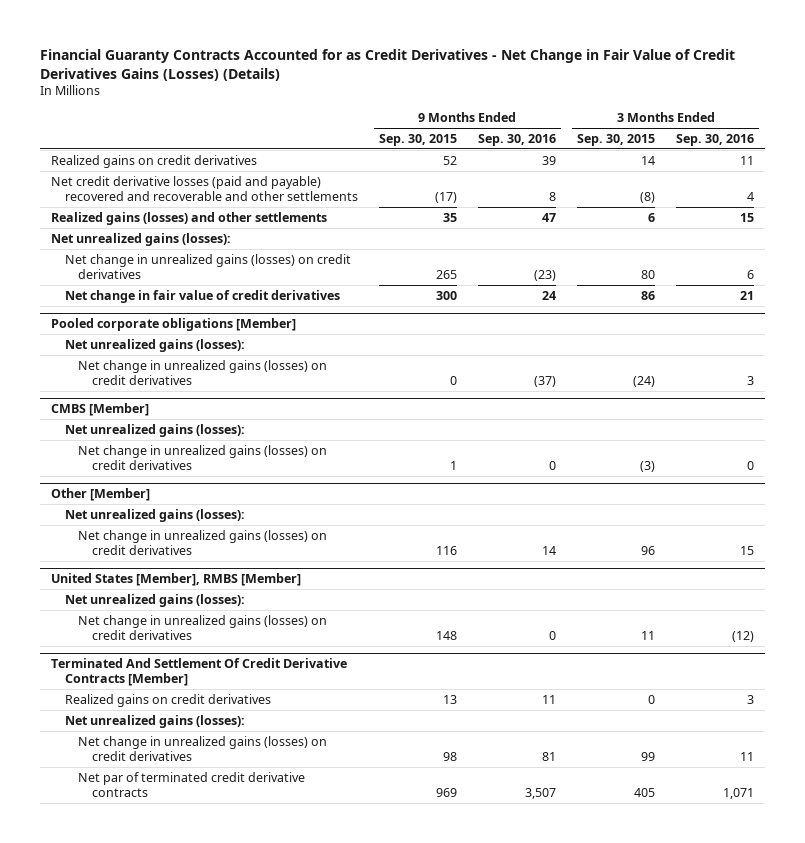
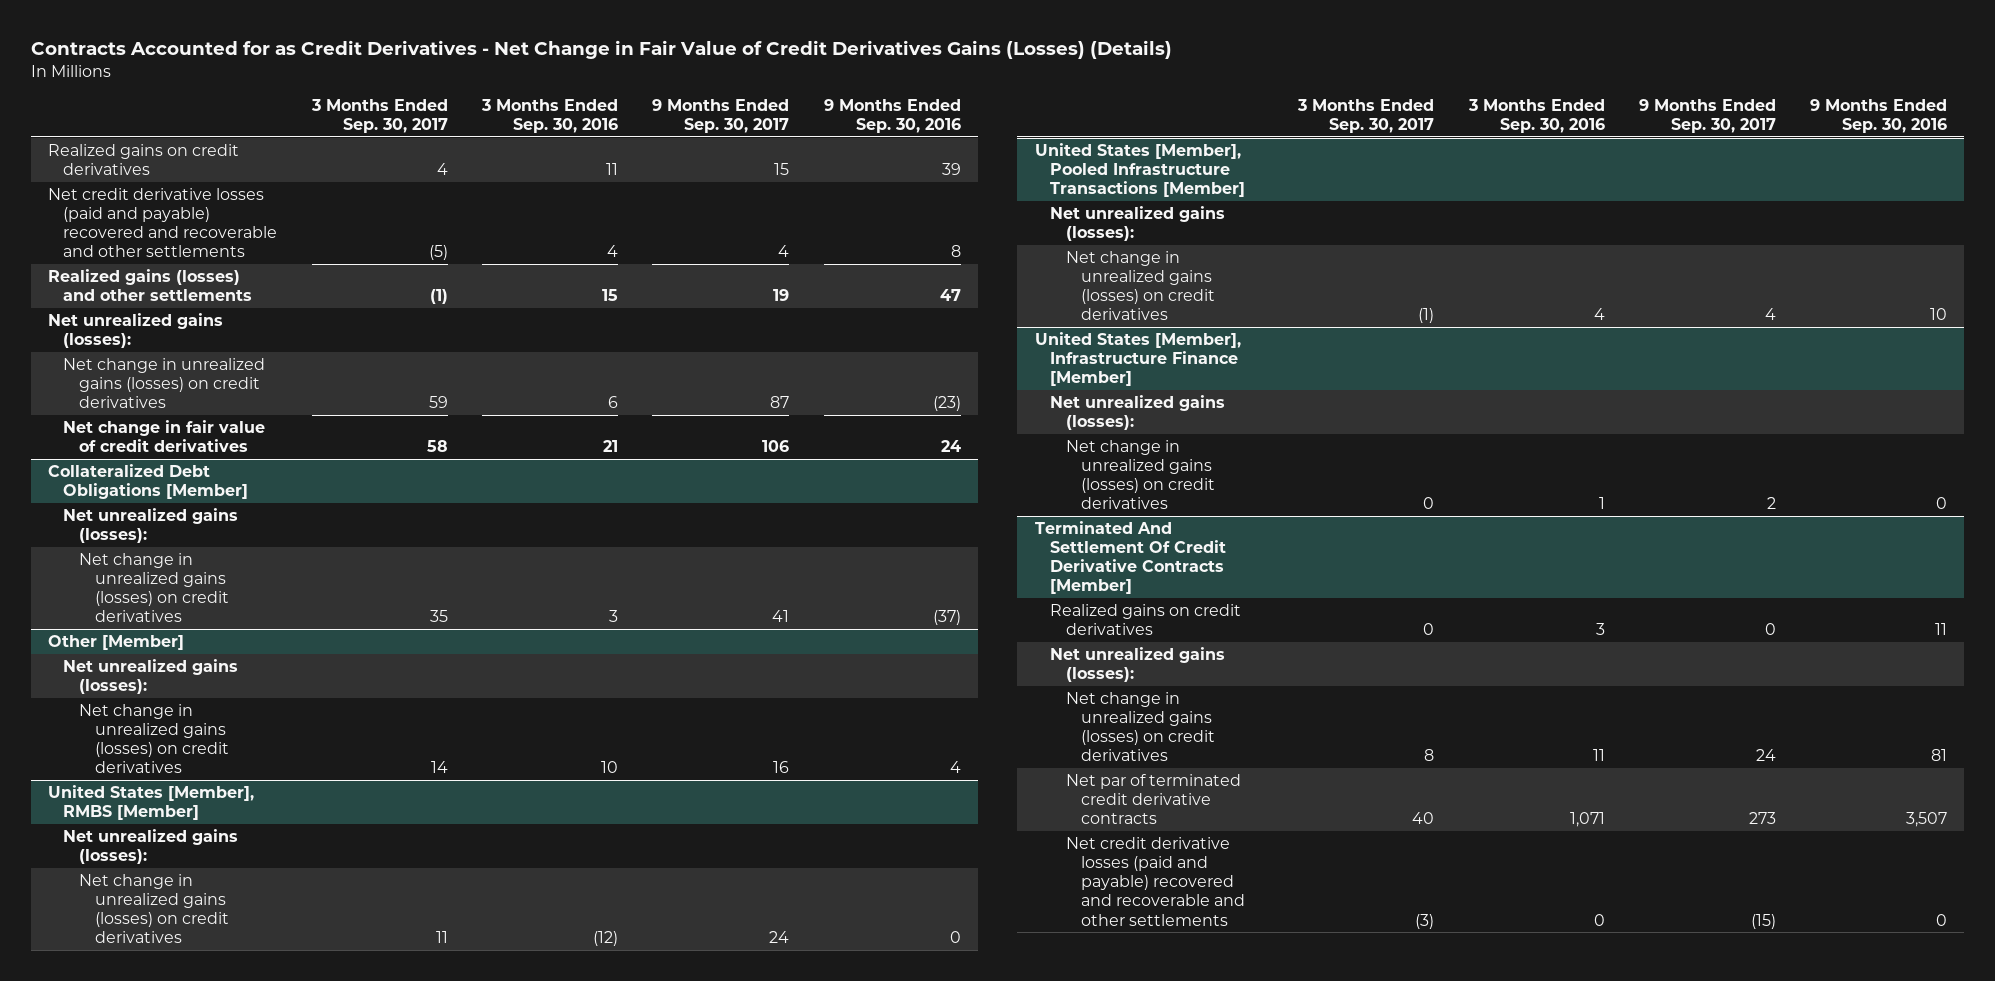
[40,48,736,81] Financial Guaranty Contracts Accounted for as Credit Derivatives - Net Change in Fair Value of Credit Derivatives Gains (Losses) (Details) -> [30,40,1172,60] Contracts Accounted for as Credit Derivatives - Net Change in Fair Value of Credit Derivatives Gains (Losses) (Details)
[378,133,457,146] Sep. 30, 2015 -> none
[577,133,656,146] Sep. 30, 2015 -> none
none -> [310,98,448,133] 3 Months Ended Sep. 30, 2017
none -> [652,98,790,133] 9 Months Ended Sep. 30, 2017
[51,318,297,332] Pooled corporate obligations [Member] -> [47,464,249,500] Collateralized Debt Obligations [Member]
[51,403,150,417] CMBS [Member] -> none
[64,423,245,437] Net unrealized gains (losses): -> none
[78,444,328,470] Net change in unrealized gains (losses) on credit derivatives -> none
[541,545,556,555] 14 -> [949,761,961,774] 4
[740,545,755,555] 15 -> [601,761,619,774] 10
none -> [1034,143,1246,198] United States [Member], Pooled Infrastructure Transactions [Member]
none -> [1050,206,1226,242] Net unrealized gains (losses):
none -> [1065,251,1216,321] Net change in unrealized gains (losses) on credit derivatives
none -> [1034,332,1241,387] United States [Member], Infrastructure Finance [Member]
none -> [1050,395,1226,431] Net unrealized gains (losses):
none -> [1065,440,1216,510] Net change in unrealized gains (losses) on credit derivatives
none -> [1065,837,1246,926] Net credit derivative losses (paid and payable) recovered and recoverable and other settlements

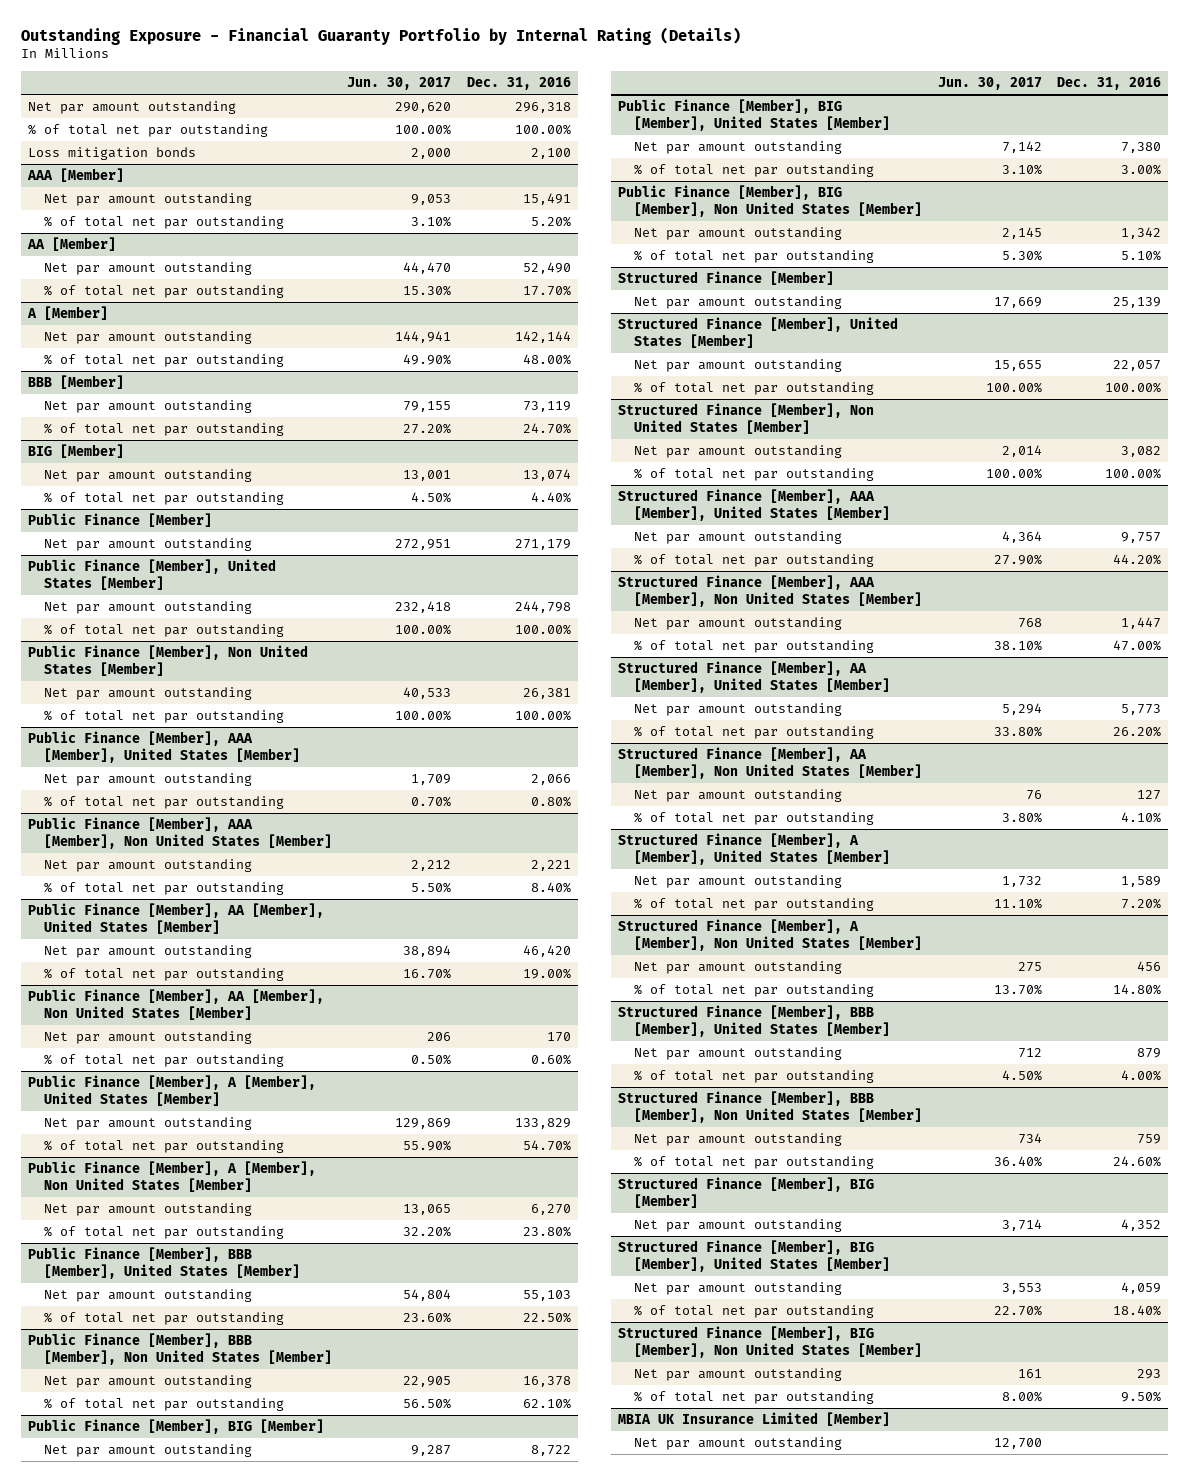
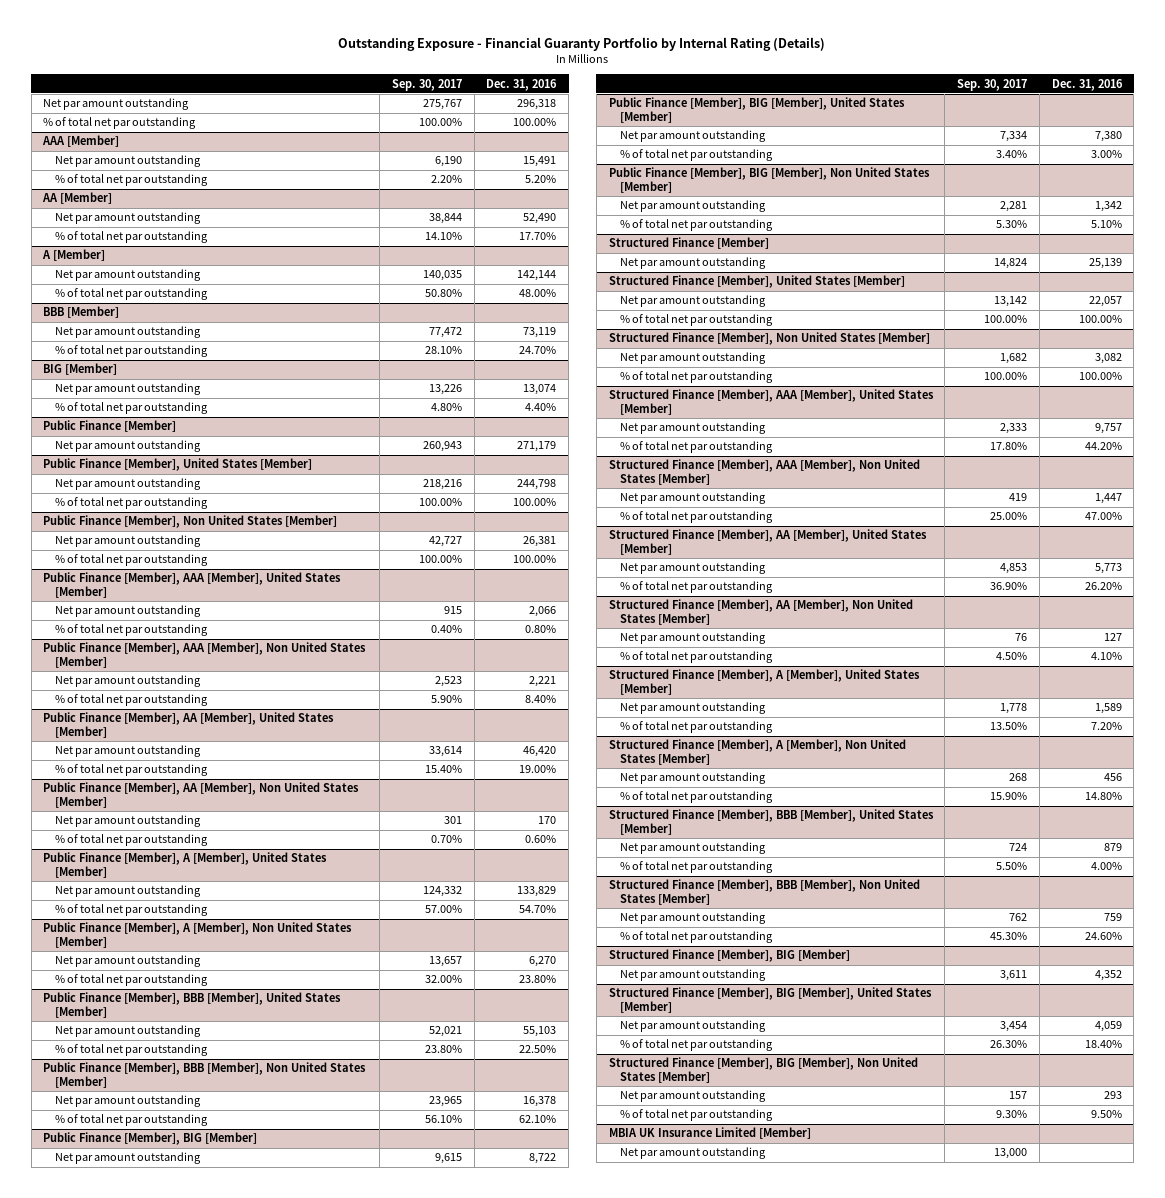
[347,77,452,91] Jun. 30, 2017 -> none
none -> [391,78,462,91] Sep. 30, 2017
[28,147,197,161] Loss mitigation bonds -> none

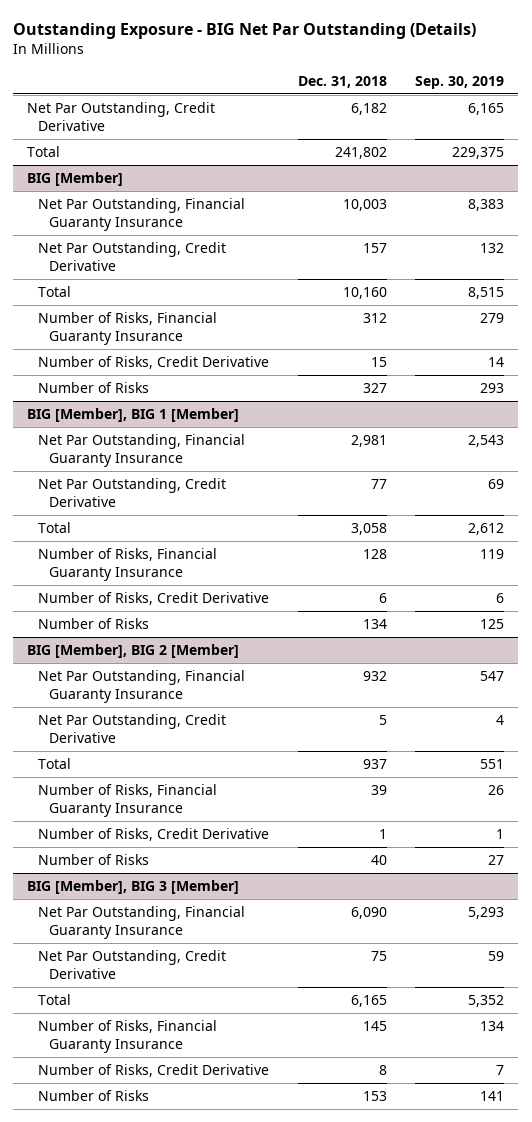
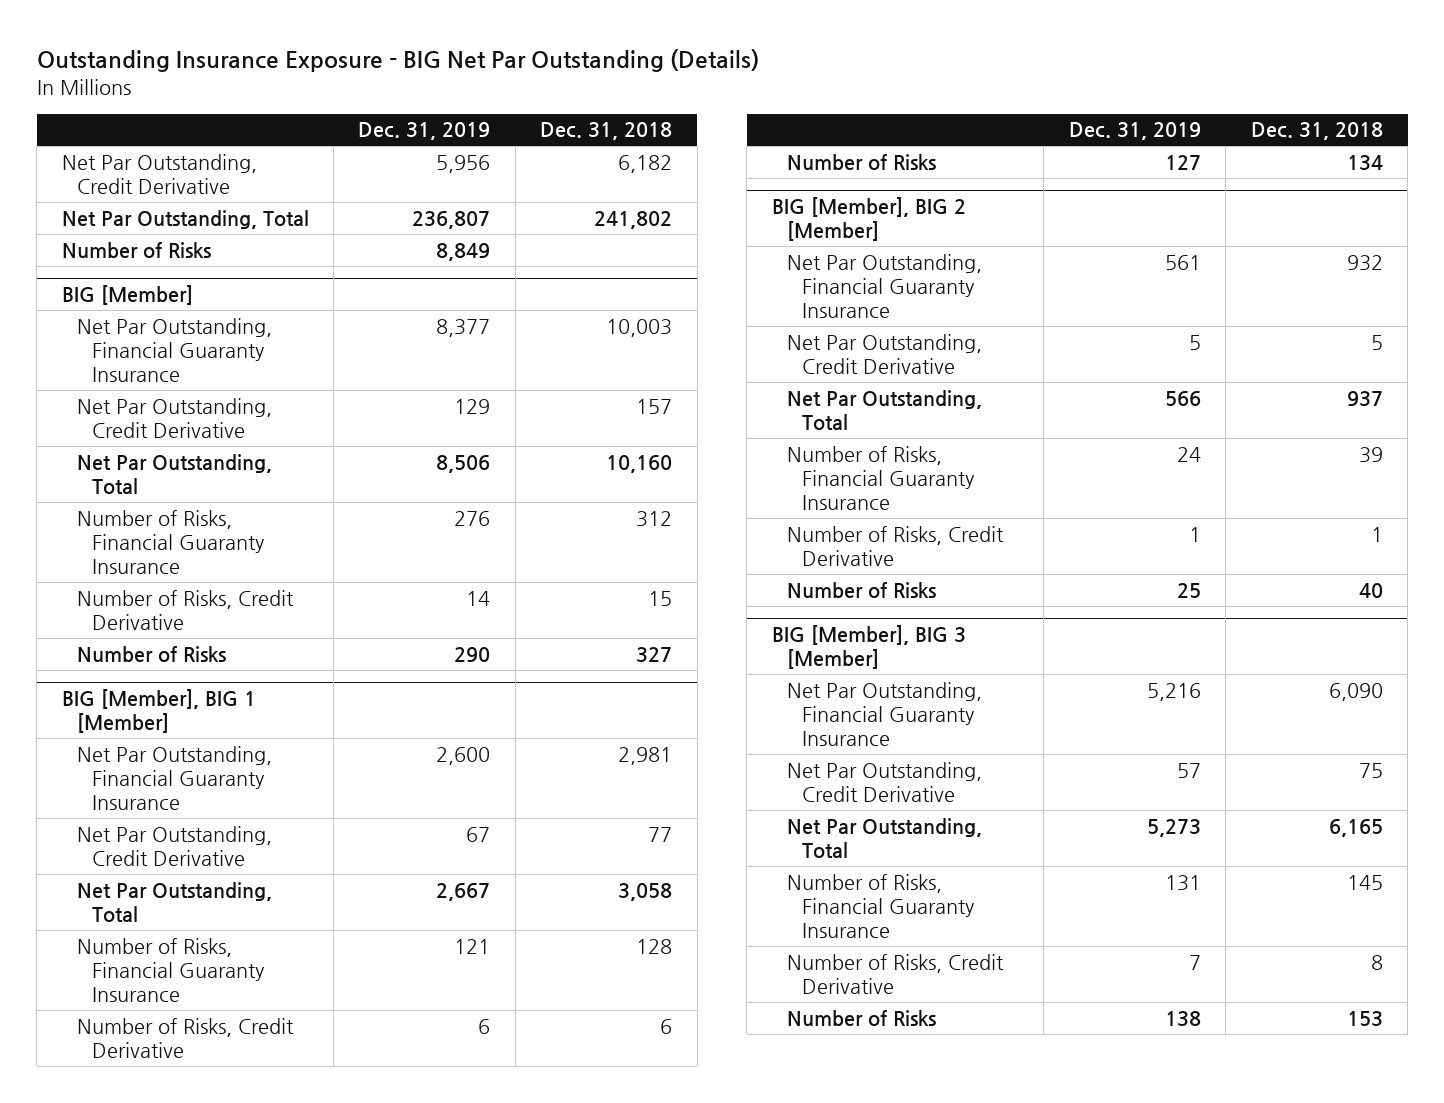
[13,22,477,39] Outstanding Exposure - BIG Net Par Outstanding (Details) -> [36,49,759,73] Outstanding Insurance Exposure - BIG Net Par Outstanding (Details)
[415,75,505,89] Sep. 30, 2019 -> none
none -> [358,122,491,141] Dec. 31, 2019
[27,146,61,158] Total -> [61,209,309,229] Net Par Outstanding, Total
none -> [61,241,211,258] Number of Risks
[38,286,72,298] Total -> [76,453,272,494] Net Par Outstanding, Total
[38,522,72,534] Total -> [76,881,272,922] Net Par Outstanding, Total
[38,758,72,770] Total -> [786,389,982,430] Net Par Outstanding, Total
[38,994,72,1006] Total -> [786,817,982,858] Net Par Outstanding, Total

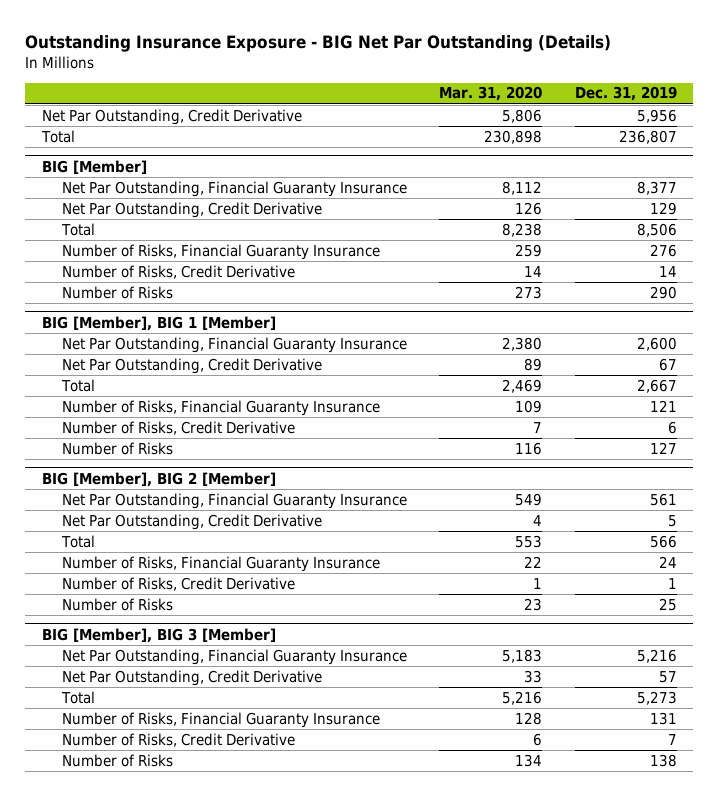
[540,122,673,141] Dec. 31, 2018 -> none
none -> [439,86,543,102] Mar. 31, 2020
[61,241,211,258] Number of Risks -> none
[61,209,309,229] Net Par Outstanding, Total -> [40,129,75,143] Total
[76,453,272,494] Net Par Outstanding, Total -> [61,222,96,236] Total
[76,881,272,922] Net Par Outstanding, Total -> [61,378,96,392] Total
[786,389,982,430] Net Par Outstanding, Total -> [61,534,96,548] Total
[786,817,982,858] Net Par Outstanding, Total -> [61,690,96,704] Total

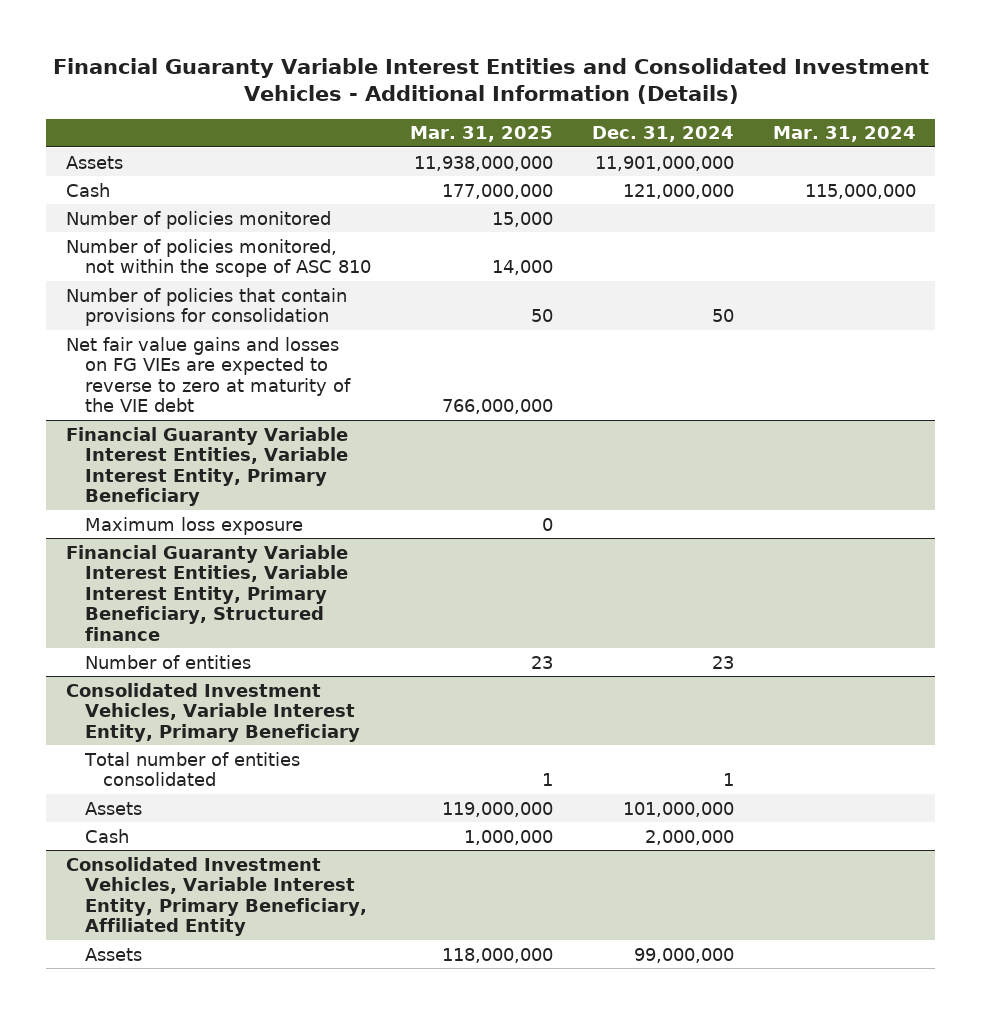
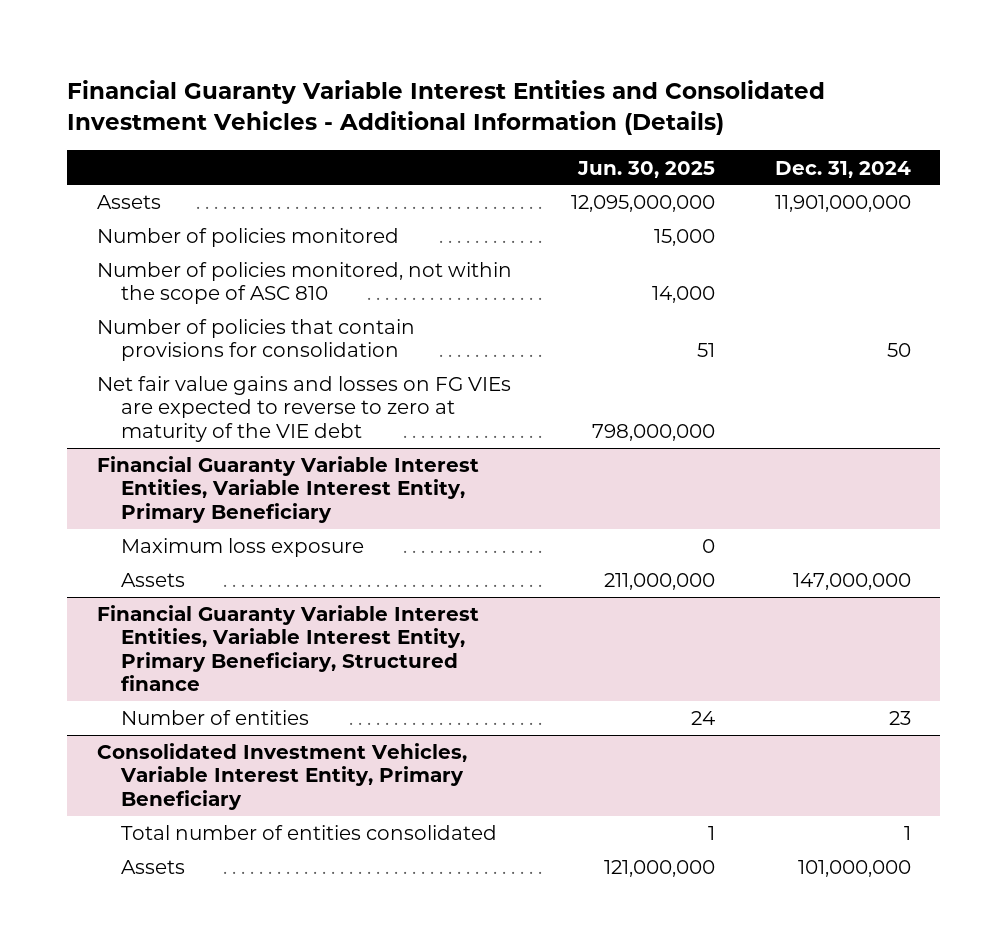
[409,126,553,143] Mar. 31, 2025 -> none
[772,126,916,143] Mar. 31, 2024 -> none
none -> [577,160,716,178] Jun. 30, 2025
[65,182,110,197] Cash -> none
none -> [120,573,185,588] Assets
[84,828,129,843] Cash -> none
[65,856,367,937] Consolidated Investment Vehicles, Variable Interest Entity, Primary Beneficiary, Affiliated Entity -> none
[84,947,142,961] Assets -> none

